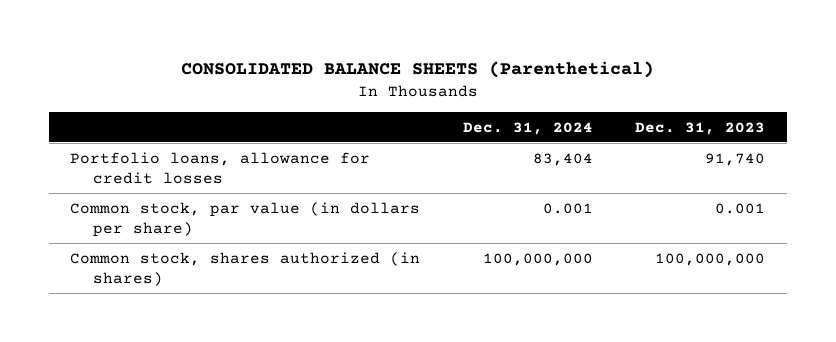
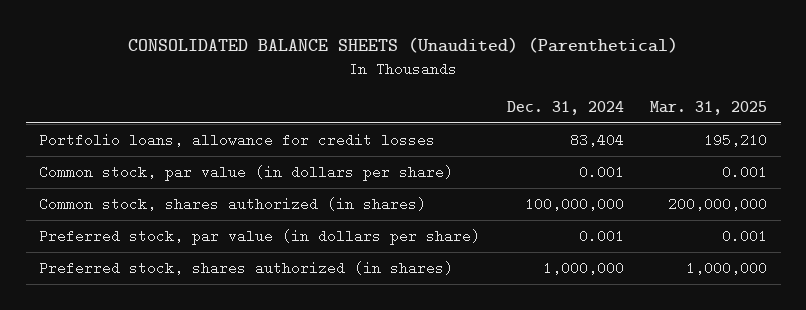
[180,61,654,79] CONSOLIDATED BALANCE SHEETS (Parenthetical) -> [128,37,679,54] CONSOLIDATED BALANCE SHEETS (Unaudited) (Parenthetical)
[635,121,766,135] Dec. 31, 2023 -> none
none -> [650,100,768,115] Mar. 31, 2025
none -> [38,229,480,246] Preferred stock, par value (in dollars per share)
none -> [38,261,453,276] Preferred stock, shares authorized (in shares)

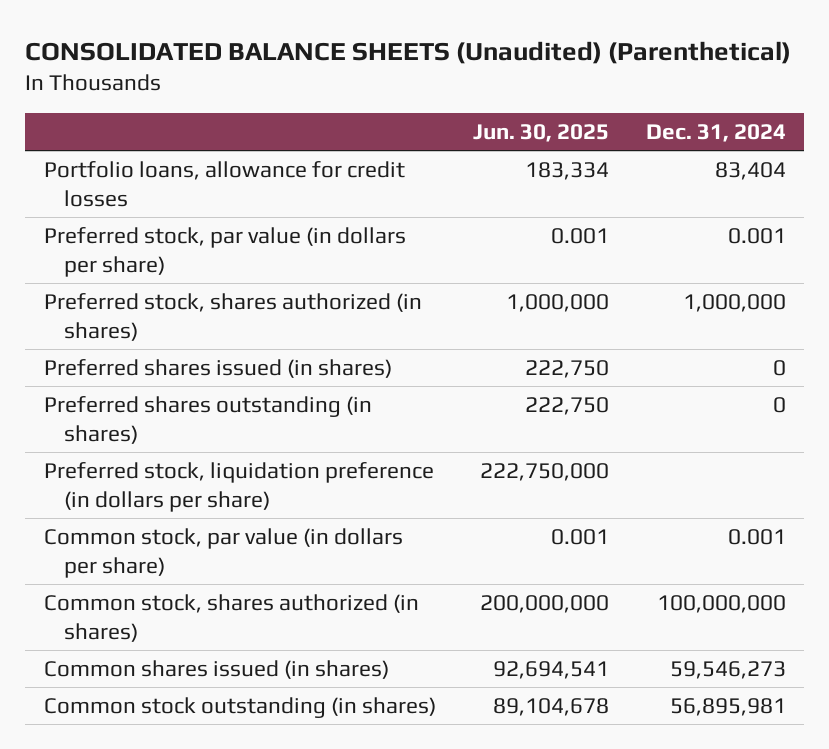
[650,100,768,115] Mar. 31, 2025 -> none
none -> [472,123,609,142] Jun. 30, 2025
none -> [43,358,392,378] Preferred shares issued (in shares)
none -> [43,395,372,445] Preferred shares outstanding (in shares)
none -> [43,461,434,513] Preferred stock, liquidation preference (in dollars per share)
[38,165,453,182] Common stock, par value (in dollars per share) -> [43,527,403,579] Common stock, par value (in dollars per share)
[38,197,426,212] Common stock, shares authorized (in shares) -> [43,593,419,643] Common stock, shares authorized (in shares)
none -> [43,659,389,679] Common shares issued (in shares)
none -> [43,696,436,718] Common stock outstanding (in shares)

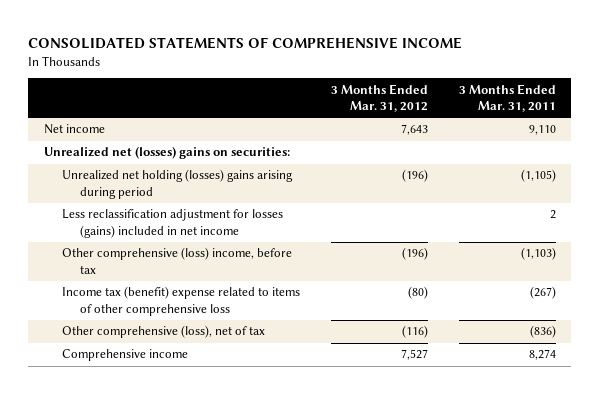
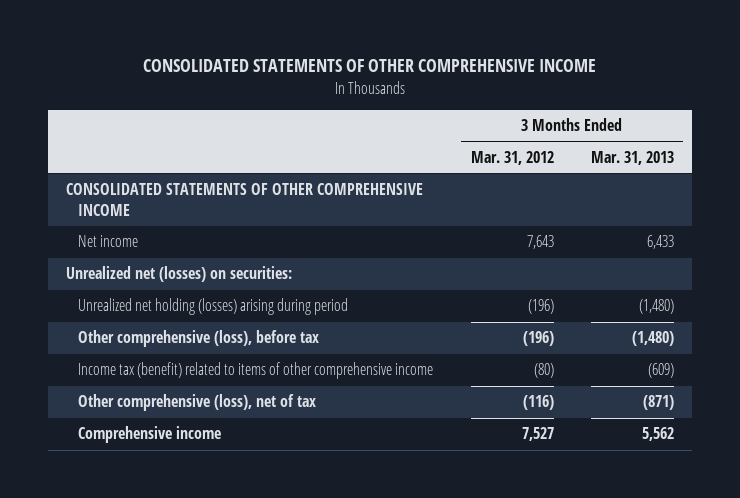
[28,37,463,50] CONSOLIDATED STATEMENTS OF COMPREHENSIVE INCOME -> [143,59,597,73] CONSOLIDATED STATEMENTS OF OTHER COMPREHENSIVE INCOME
[458,83,556,112] 3 Months Ended Mar. 31, 2011 -> none
none -> [590,150,674,165] Mar. 31, 2013
none -> [66,183,424,216] CONSOLIDATED STATEMENTS OF OTHER COMPREHENSIVE INCOME
[61,209,283,238] Less reclassification adjustment for losses (gains) included in net income -> none
[43,146,290,160] Unrealized net (losses) gains on securities: -> [66,266,293,283] Unrealized net (losses) on securities:
[61,169,293,199] Unrealized net holding (losses) gains arising during period -> [78,298,349,316] Unrealized net holding (losses) arising during period
[61,247,292,274] Other comprehensive (loss) income, before tax -> [78,330,320,348] Other comprehensive (loss), before tax
[61,286,300,316] Income tax (benefit) expense related to items of other comprehensive loss -> [78,362,434,380] Income tax (benefit) related to items of other comprehensive income

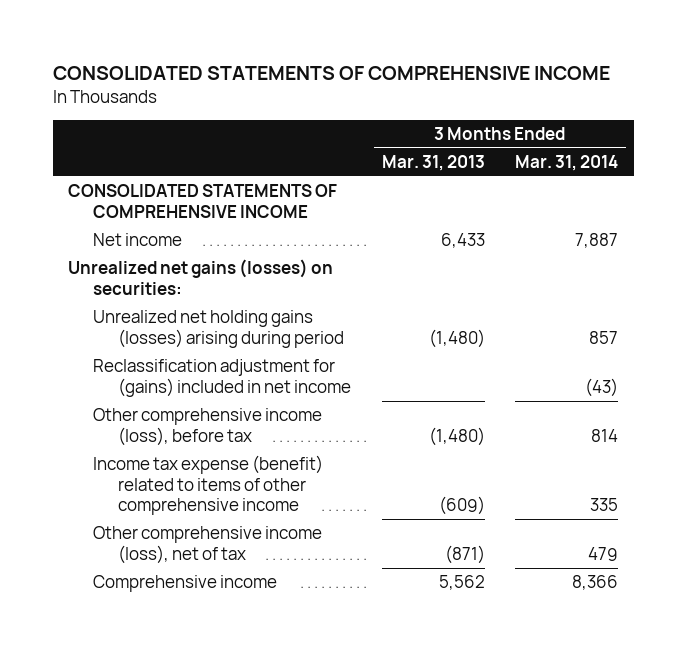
[143,59,597,73] CONSOLIDATED STATEMENTS OF OTHER COMPREHENSIVE INCOME -> [53,65,611,80] CONSOLIDATED STATEMENTS OF COMPREHENSIVE INCOME
[470,150,554,165] Mar. 31, 2012 -> none
none -> [515,155,619,172] Mar. 31, 2014
[66,183,424,216] CONSOLIDATED STATEMENTS OF OTHER COMPREHENSIVE INCOME -> [68,184,338,218] CONSOLIDATED STATEMENTS OF COMPREHENSIVE INCOME
[66,266,293,283] Unrealized net (losses) on securities: -> [68,259,334,295] Unrealized net gains (losses) on securities:
[78,298,349,316] Unrealized net holding (losses) arising during period -> [93,310,345,348] Unrealized net holding gains (losses) arising during period
none -> [93,359,352,397] Reclassification adjustment for (gains) included in net income
[78,330,320,348] Other comprehensive (loss), before tax -> [93,408,323,446] Other comprehensive income (loss), before tax
[78,362,434,380] Income tax (benefit) related to items of other comprehensive income -> [93,455,324,516] Income tax expense (benefit) related to items of other comprehensive income
[78,394,317,412] Other comprehensive (loss), net of tax -> [93,526,323,564] Other comprehensive income (loss), net of tax

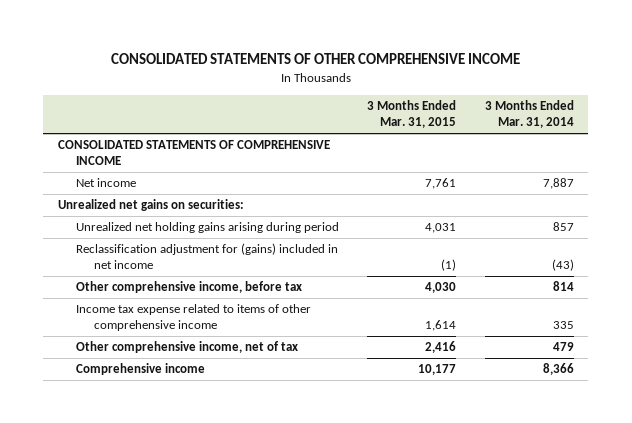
[53,65,611,80] CONSOLIDATED STATEMENTS OF COMPREHENSIVE INCOME -> [110,52,520,64] CONSOLIDATED STATEMENTS OF OTHER COMPREHENSIVE INCOME
[381,155,485,172] Mar. 31, 2013 -> none
none -> [367,100,457,129] 3 Months Ended Mar. 31, 2015
[68,259,334,295] Unrealized net gains (losses) on securities: -> [57,199,244,212] Unrealized net gains on securities:
[93,310,345,348] Unrealized net holding gains (losses) arising during period -> [75,222,339,234] Unrealized net holding gains arising during period
[93,408,323,446] Other comprehensive income (loss), before tax -> [75,281,302,294] Other comprehensive income, before tax
[93,455,324,516] Income tax expense (benefit) related to items of other comprehensive income -> [75,304,311,332] Income tax expense related to items of other comprehensive income
[93,526,323,564] Other comprehensive income (loss), net of tax -> [75,341,298,354] Other comprehensive income, net of tax

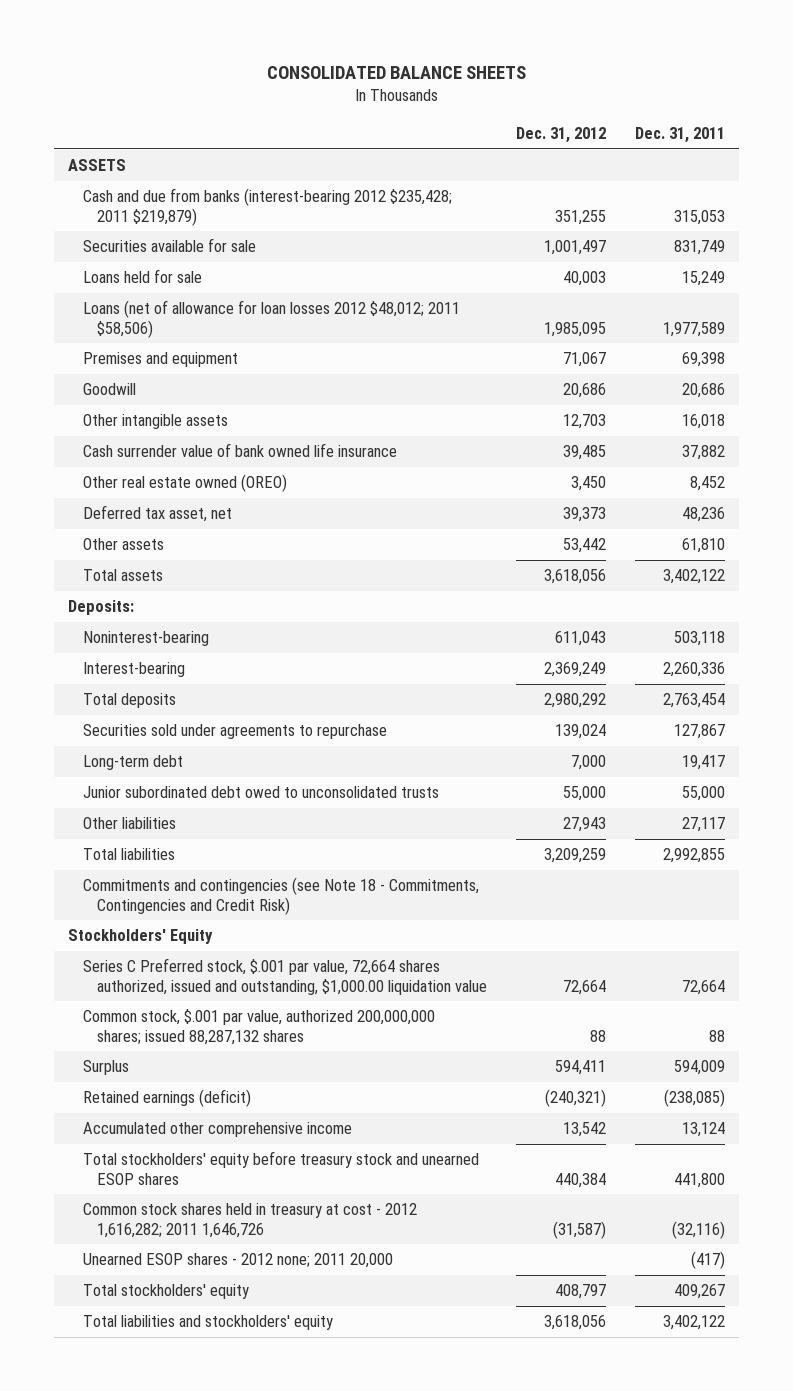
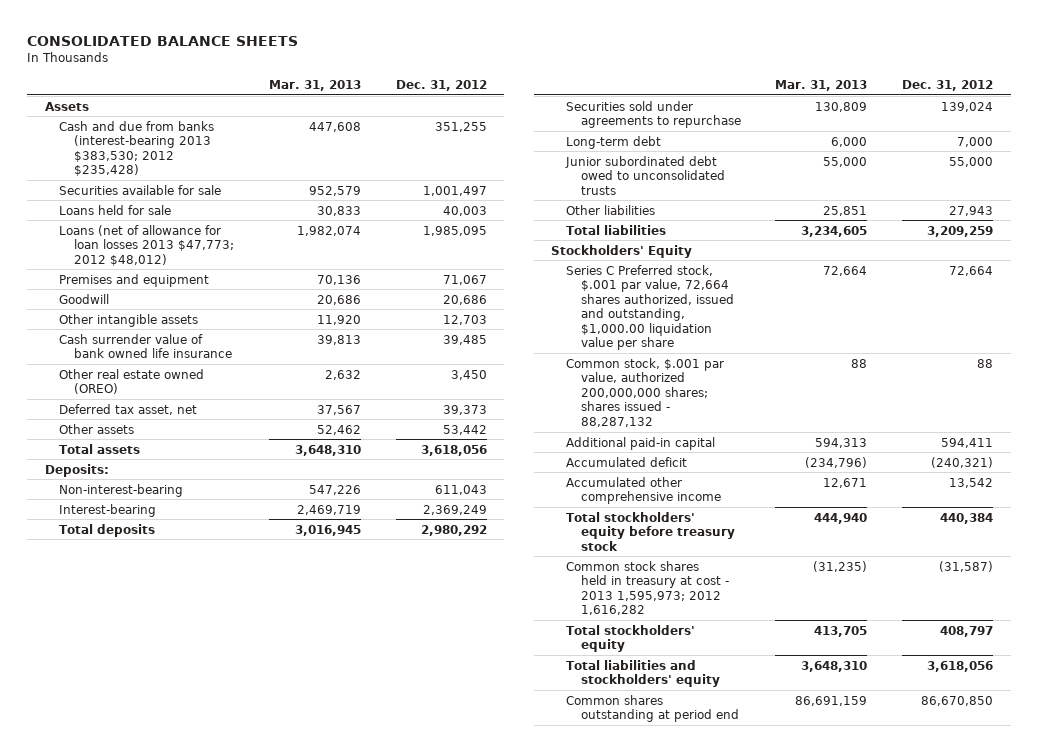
[634,126,725,143] Dec. 31, 2011 -> none
none -> [268,79,361,91] Mar. 31, 2013
[68,159,127,172] ASSETS -> [44,101,89,111] Assets
[82,188,452,226] Cash and due from banks (interest-bearing 2012 $235,428; 2011 $219,879) -> [59,120,215,177] Cash and due from banks (interest-bearing 2013 $383,530; 2012 $235,428)
[82,300,460,338] Loans (net of allowance for loan losses 2012 $48,012; 2011 $58,506) -> [59,224,235,266] Loans (net of allowance for loan losses 2013 $47,773; 2012 $48,012)
[82,631,209,647] Noninterest-bearing -> [59,483,184,497] Non-interest-bearing
[82,877,479,915] Commitments and contingencies (see Note 18 - Commitments, Contingencies and Credit Risk) -> none
[82,958,488,995] Series C Preferred stock, $.001 par value, 72,664 shares authorized, issued and outstanding, $1,000.00 liquidation value -> [566,264,734,351] Series C Preferred stock, $.001 par value, 72,664 shares authorized, issued and outstanding, $1,000.00 liquidation value per share
[82,1009,435,1045] Common stock, $.001 par value, authorized 200,000,000 shares; issued 88,287,132 shares -> [566,357,725,427] Common stock, $.001 par value, authorized 200,000,000 shares; shares issued - 88,287,132
[82,1060,129,1076] Surplus -> [566,436,716,450] Additional paid-in capital
[82,1089,251,1108] Retained earnings (deficit) -> [566,456,688,467] Accumulated deficit
[82,1253,393,1269] Unearned ESOP shares - 2012 none; 2011 20,000 -> none
[82,1151,479,1185] Total stockholders' equity before treasury stock and unearned ESOP shares -> [566,511,735,551] Total stockholders' equity before treasury stock
[82,1203,417,1238] Common stock shares held in treasury at cost - 2012 1,616,282; 2011 1,646,726 -> [566,560,729,616] Common stock shares held in treasury at cost - 2013 1,595,973; 2012 1,616,282
none -> [566,694,739,723] Common shares outstanding at period end

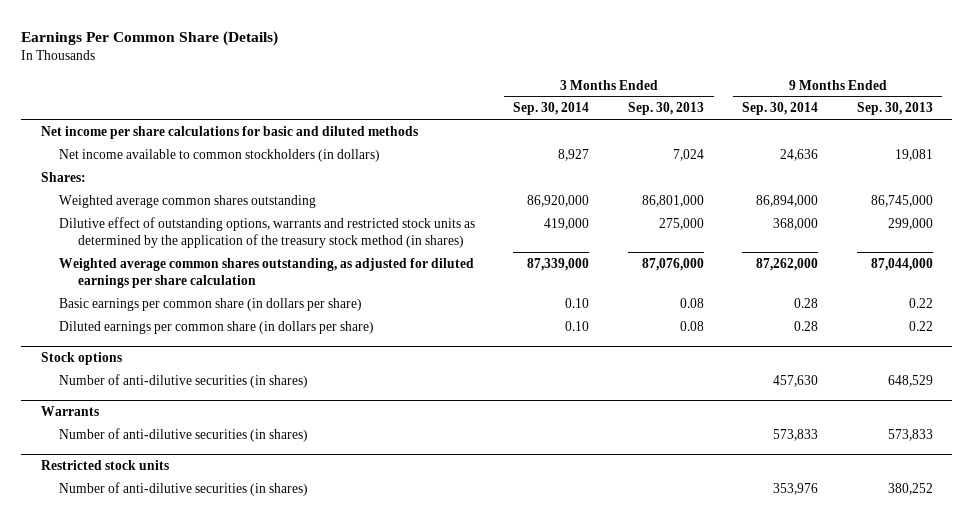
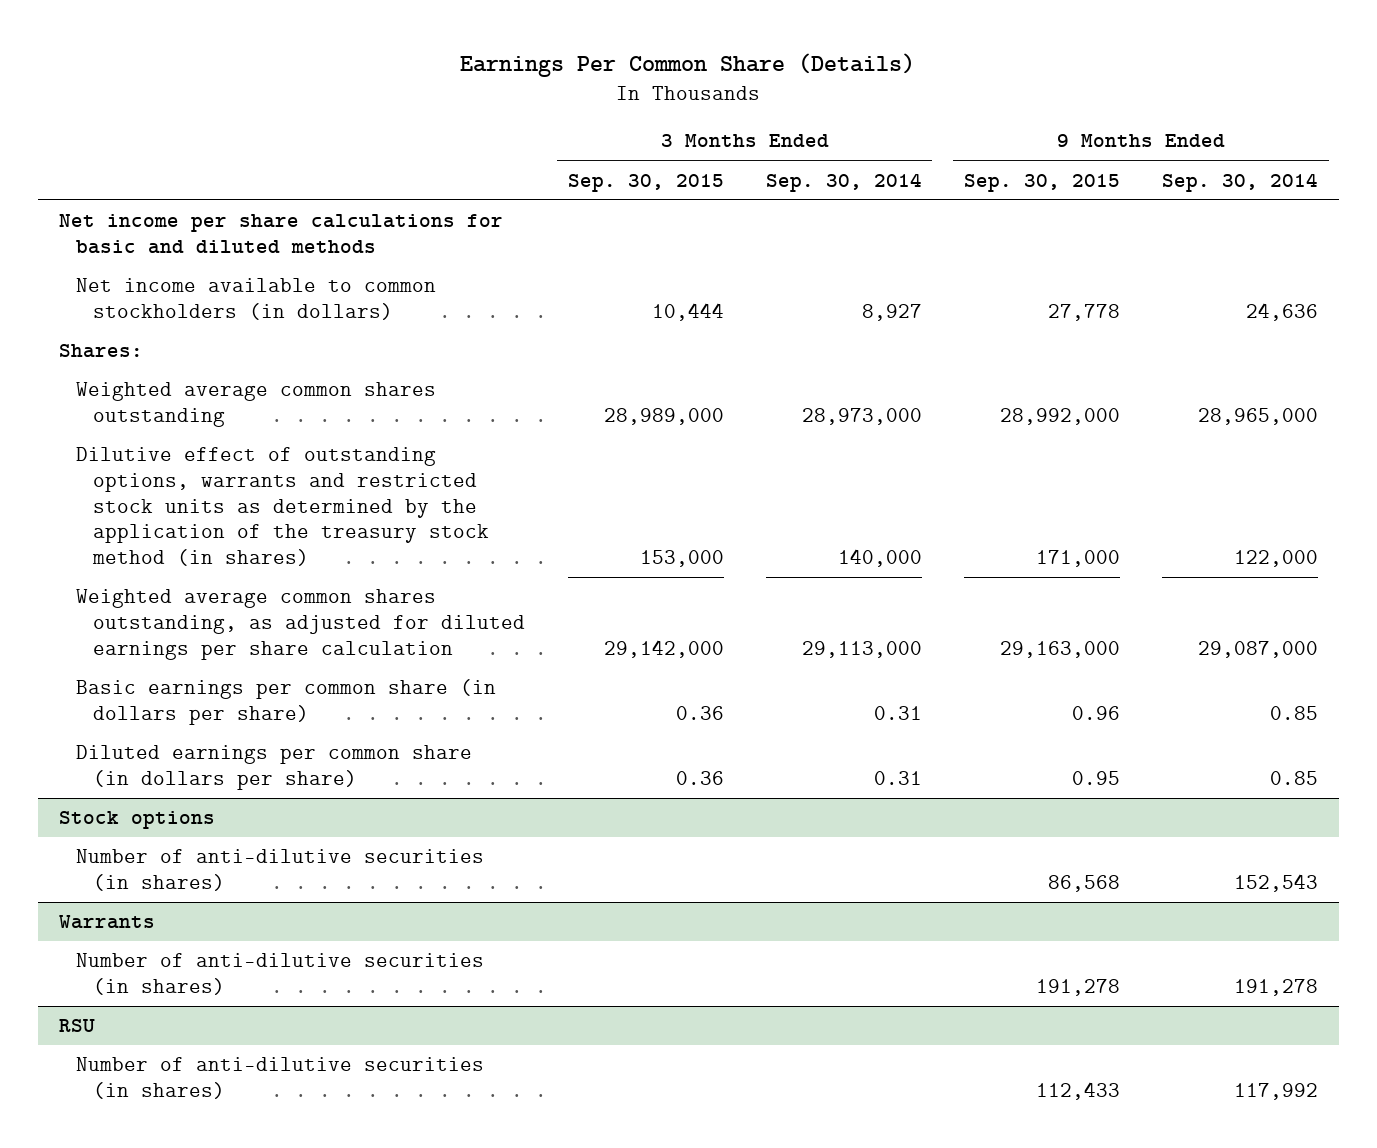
[627,102,704,116] Sep. 30, 2013 -> none
[856,102,933,116] Sep. 30, 2013 -> none
none -> [567,173,724,192] Sep. 30, 2015
none -> [963,173,1120,192] Sep. 30, 2015
[527,194,590,207] 86,920,000 -> [801,407,922,425] 28,973,000
[756,194,819,207] 86,894,000 -> [1198,407,1319,425] 28,965,000
[544,217,590,230] 419,000 -> [837,549,922,568] 140,000
[773,217,819,230] 368,000 -> [1234,550,1319,568] 122,000
[527,257,590,271] 87,339,000 -> [801,640,922,658] 29,113,000
[756,257,819,271] 87,262,000 -> [1198,640,1319,658] 29,087,000
[565,297,590,308] 0.10 -> [873,705,922,720] 0.31
[794,297,819,308] 0.28 -> [1270,705,1319,720] 0.85
[565,320,590,331] 0.10 -> [873,770,922,785] 0.31
[794,320,819,331] 0.28 -> [1270,770,1319,785] 0.85
[773,374,819,387] 457,630 -> [1234,873,1319,892] 152,543
[40,460,169,471] Restricted stock units -> none
[773,428,819,441] 573,833 -> [1234,978,1319,996] 191,278
none -> [58,1019,95,1033] RSU
[773,482,819,495] 353,976 -> [1234,1082,1319,1100] 117,992

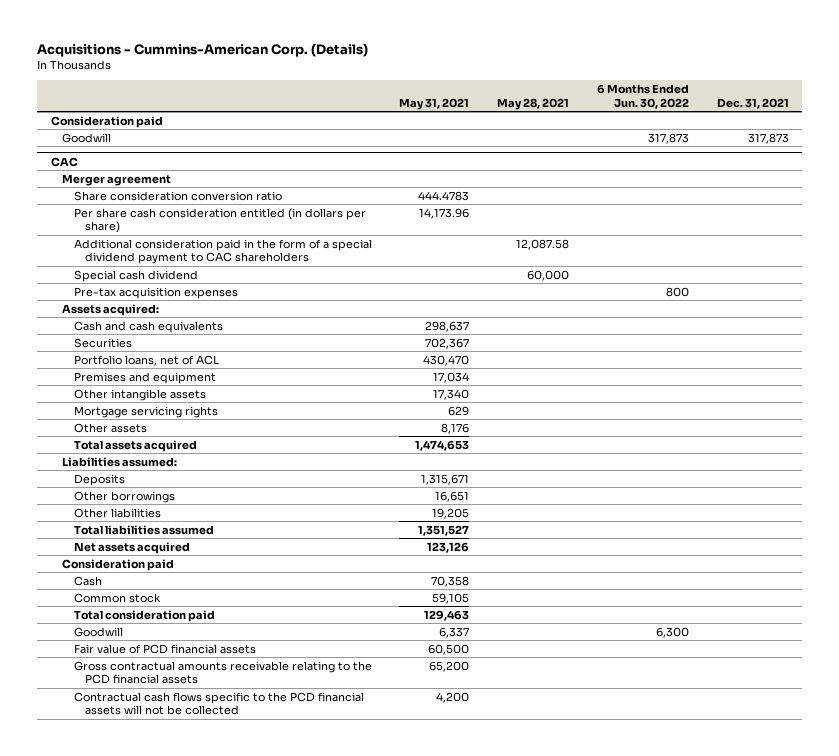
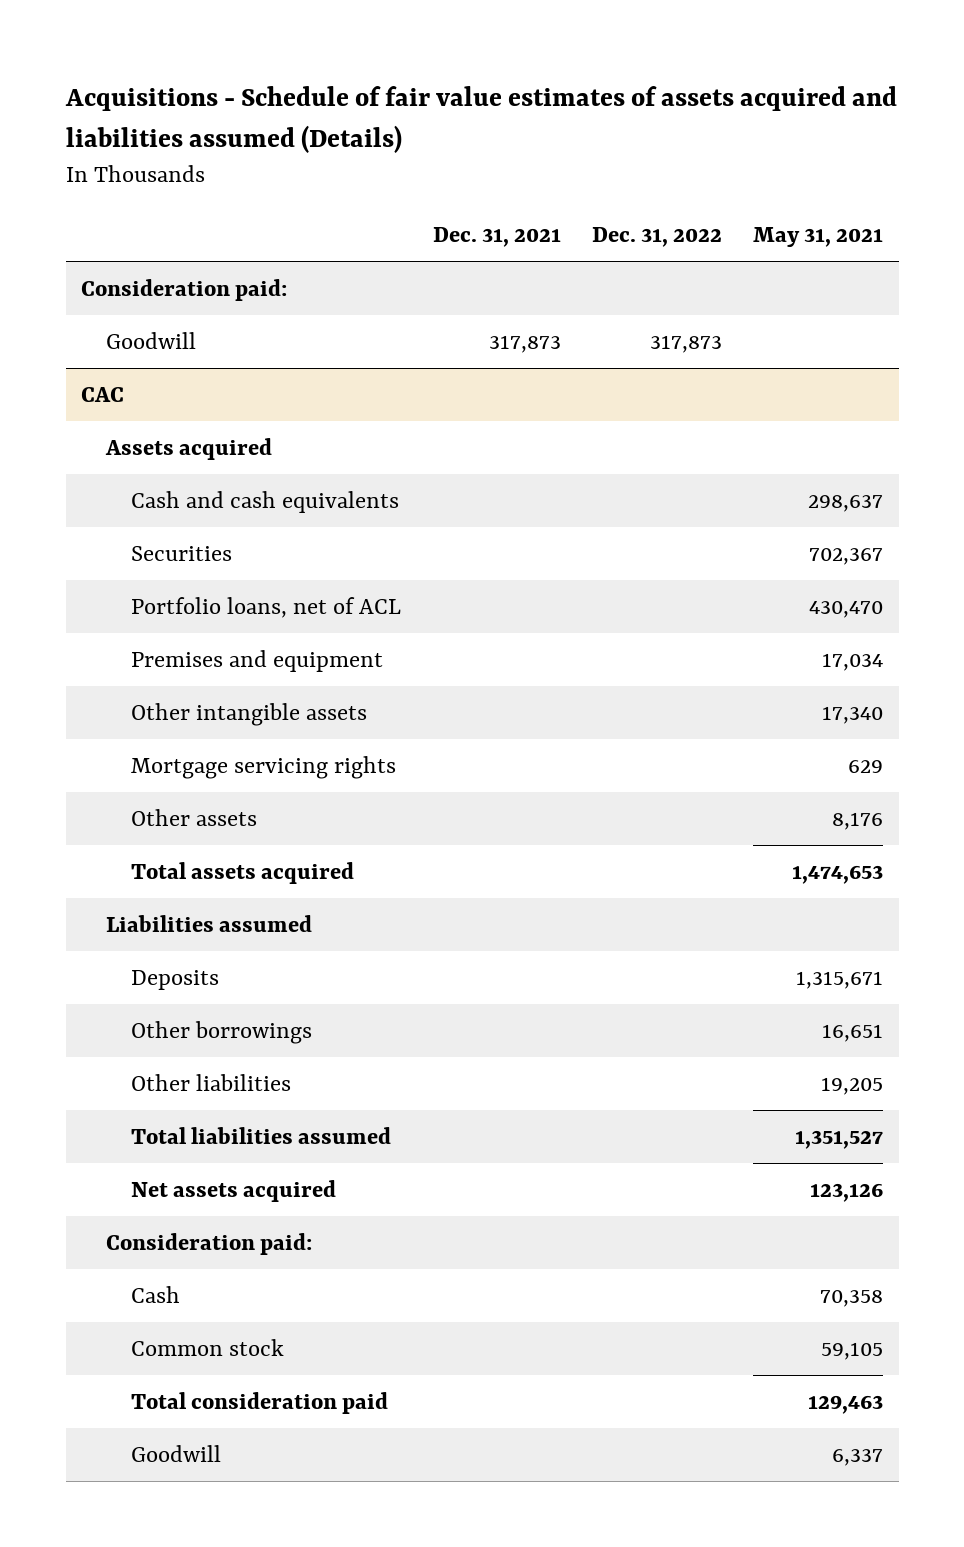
[36,43,368,58] Acquisitions - Cummins-American Corp. (Details) -> [64,86,897,153] Acquisitions - Schedule of fair value estimates of assets acquired and liabilities assumed (Details)
[497,97,570,110] May 28, 2021 -> none
[596,84,689,109] 6 Months Ended Jun. 30, 2022 -> none
none -> [591,227,722,248] Dec. 31, 2022
[50,115,163,128] Consideration paid -> [81,279,288,302] Consideration paid:
[62,173,172,186] Merger agreement -> none
[73,190,282,201] Share consideration conversion ratio -> none
[73,207,366,234] Per share cash consideration entitled (in dollars per share) -> none
[73,238,372,265] Additional consideration paid in the form of a special dividend payment to CAC shareholders -> none
[73,269,198,282] Special cash dividend -> none
[73,286,238,299] Pre-tax acquisition expenses -> none
[62,303,160,316] Assets acquired: -> [105,438,273,461] Assets acquired
[62,456,178,467] Liabilities assumed: -> [106,915,313,933] Liabilities assumed
[62,558,175,571] Consideration paid -> [106,1233,313,1256] Consideration paid:
[73,643,256,654] Fair value of PCD financial assets -> none
[73,660,372,685] Gross contractual amounts receivable relating to the PCD financial assets -> none
[73,691,364,716] Contractual cash flows specific to the PCD financial assets will not be collected -> none

